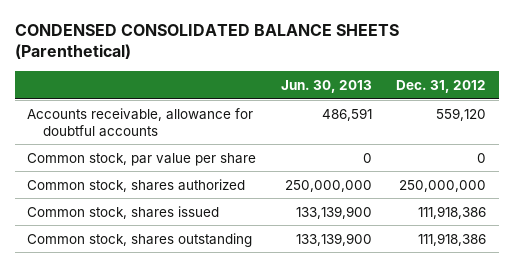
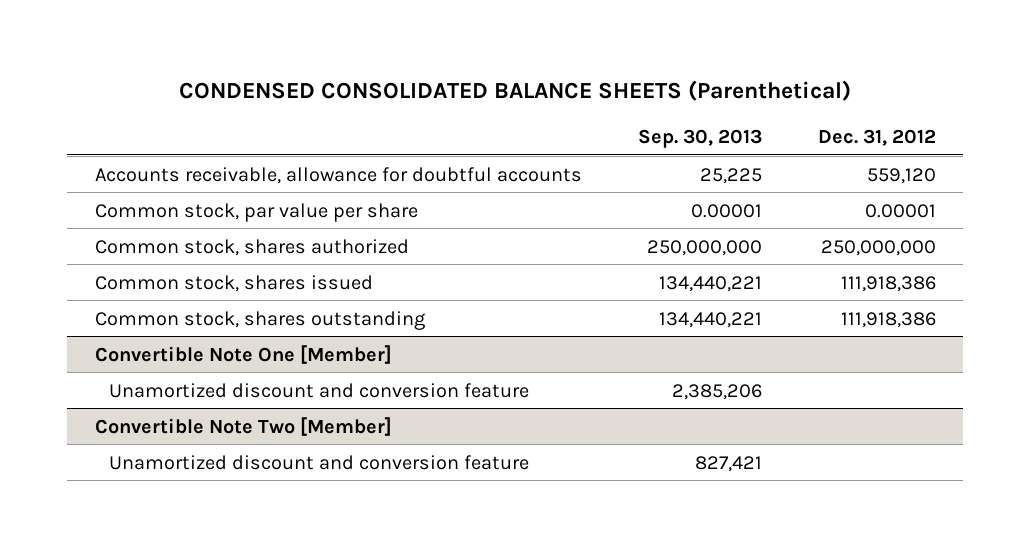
[280,79,372,93] Jun. 30, 2013 -> none
none -> [637,129,762,149] Sep. 30, 2013
[477,152,487,163] 0 -> [864,203,936,218] 0.00001
none -> [95,344,393,364] Convertible Note One [Member]
none -> [109,382,530,398] Unamortized discount and conversion feature
none -> [95,416,393,436] Convertible Note Two [Member]
none -> [109,454,530,470] Unamortized discount and conversion feature

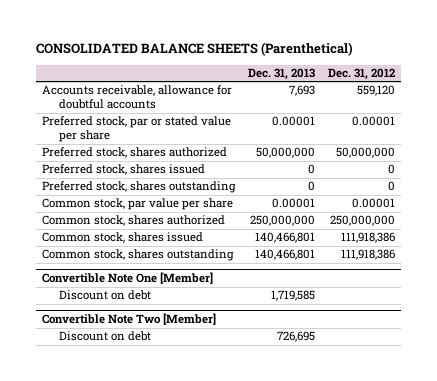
[179,80,852,102] CONDENSED CONSOLIDATED BALANCE SHEETS (Parenthetical) -> [35,42,353,57] CONSOLIDATED BALANCE SHEETS (Parenthetical)
[637,129,762,149] Sep. 30, 2013 -> none
none -> [247,68,315,81] Dec. 31, 2013
none -> [42,116,232,143] Preferred stock, par or stated value per share
none -> [42,147,228,159] Preferred stock, shares authorized
none -> [42,164,206,176] Preferred stock, shares issued
none -> [42,181,237,194] Preferred stock, shares outstanding
[109,382,530,398] Unamortized discount and conversion feature -> none
none -> [58,290,151,301] Discount on debt
[109,454,530,470] Unamortized discount and conversion feature -> none
none -> [58,331,151,342] Discount on debt

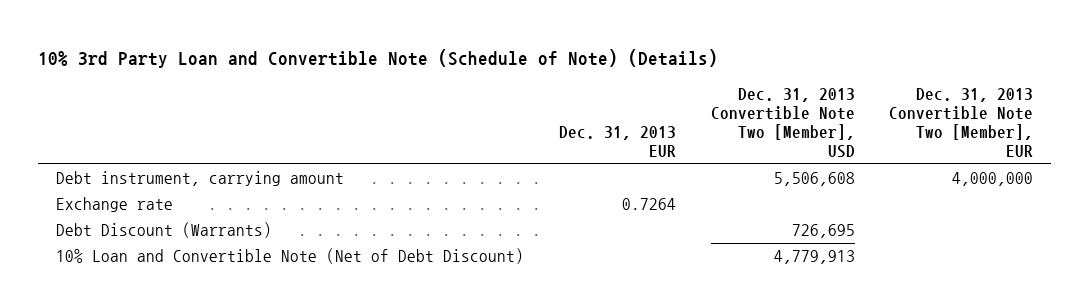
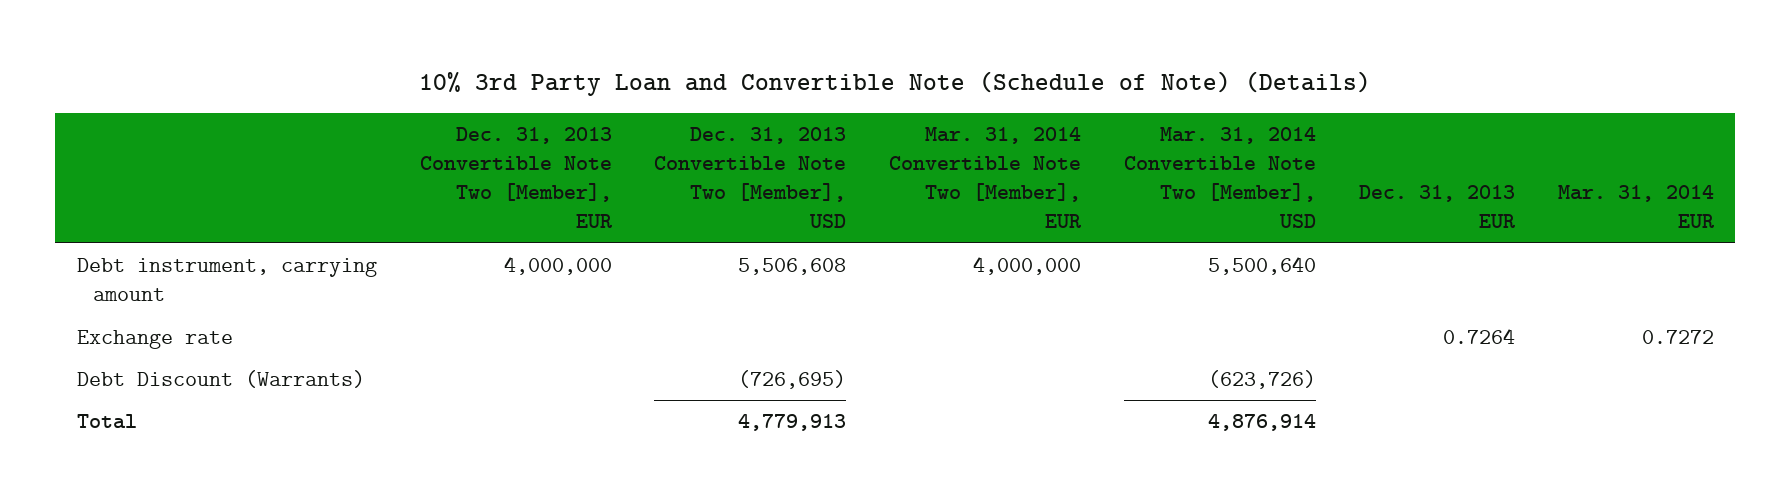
none -> [889,126,1082,229] Mar. 31, 2014 Convertible Note Two [Member], EUR
none -> [1124,126,1317,229] Mar. 31, 2014 Convertible Note Two [Member], USD
none -> [1557,185,1714,229] Mar. 31, 2014 EUR
[791,224,855,239] 726,695 -> [738,370,847,390] (726,695)
[55,248,524,265] 10% Loan and Convertible Note (Net of Debt Discount) -> [76,414,137,430] Total

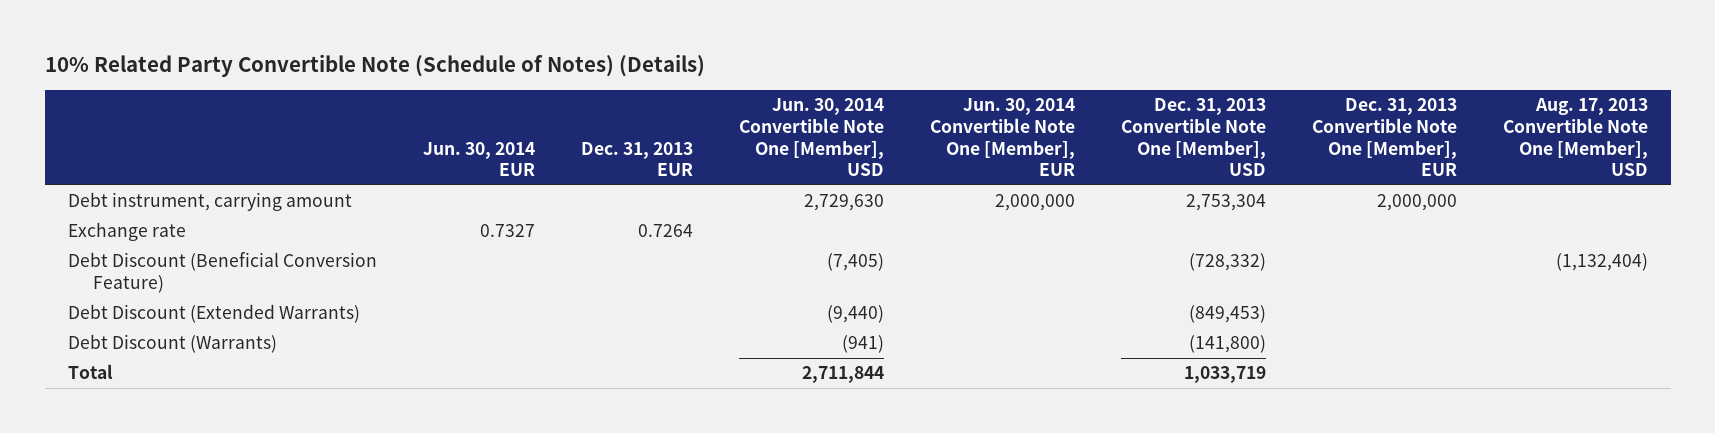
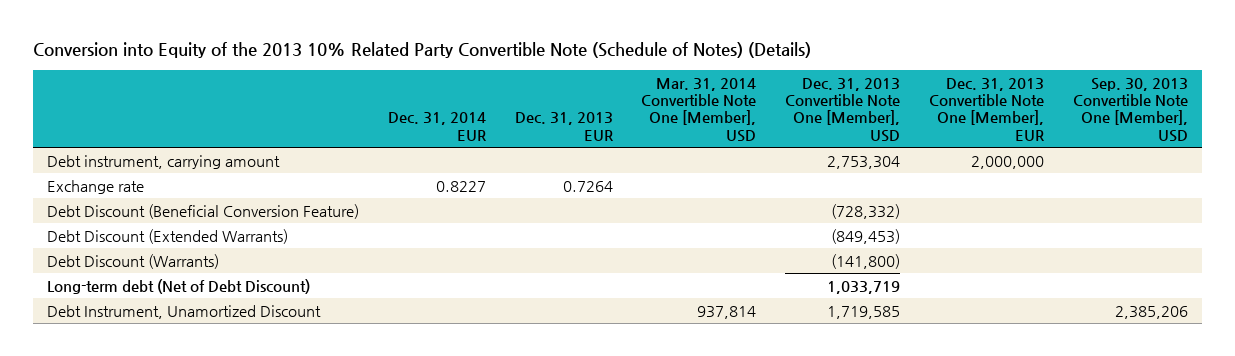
[44,54,705,78] 10% Related Party Convertible Note (Schedule of Notes) (Details) -> [32,42,811,59] Conversion into Equity of the 2013 10% Related Party Convertible Note (Schedule of Notes) (Details)
[422,141,535,177] Jun. 30, 2014 EUR -> none
[738,98,884,177] Jun. 30, 2014 Convertible Note One [Member], USD -> none
[929,98,1075,177] Jun. 30, 2014 Convertible Note One [Member], EUR -> none
[1502,98,1648,177] Aug. 17, 2013 Convertible Note One [Member], USD -> none
none -> [387,112,487,141] Dec. 31, 2014 EUR
none -> [641,77,757,142] Mar. 31, 2014 Convertible Note One [Member], USD
none -> [1072,77,1188,142] Sep. 30, 2013 Convertible Note One [Member], USD
[67,364,113,380] Total -> [46,278,310,294] Long-term debt (Net of Debt Discount)
none -> [46,304,321,319] Debt Instrument, Unamortized Discount

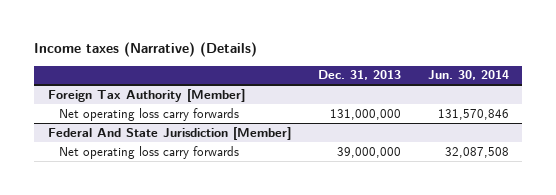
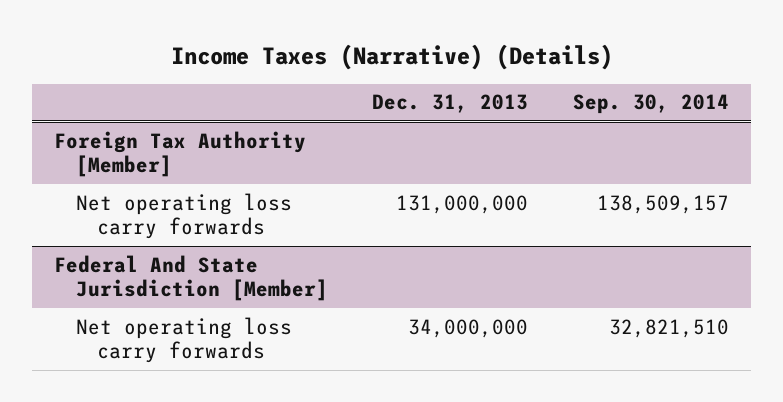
[33,42,257,58] Income taxes (Narrative) (Details) -> [170,43,613,70] Income Taxes (Narrative) (Details)
[427,70,509,81] Jun. 30, 2014 -> none
none -> [572,94,729,115] Sep. 30, 2014
[336,146,401,158] 39,000,000 -> [408,318,529,338] 34,000,000

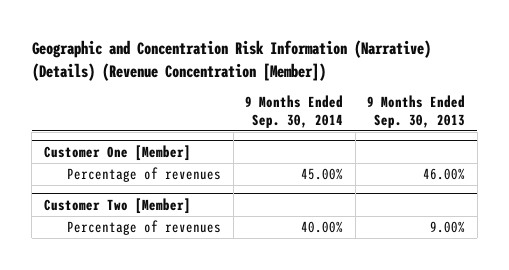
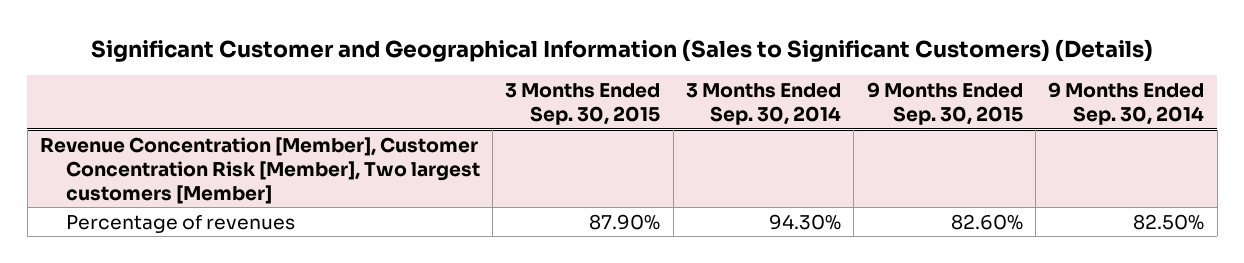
[31,40,431,81] Geographic and Concentration Risk Information (Narrative) (Details) (Revenue Concentration [Member]) -> [91,38,1154,62] Significant Customer and Geographical Information (Sales to Significant Customers) (Details)
[367,94,466,128] 9 Months Ended Sep. 30, 2013 -> none
none -> [505,83,661,126] 3 Months Ended Sep. 30, 2015
none -> [686,83,842,126] 3 Months Ended Sep. 30, 2014
none -> [866,82,1023,126] 9 Months Ended Sep. 30, 2015
[43,144,191,161] Customer One [Member] -> none
[43,197,191,214] Customer Two [Member] -> none
[66,219,221,235] Percentage of revenues -> none
none -> [39,136,480,204] Revenue Concentration [Member], Customer Concentration Risk [Member], Two largest customers [Member]
[301,167,344,180] 45.00% -> [1133,213,1205,230] 82.50%

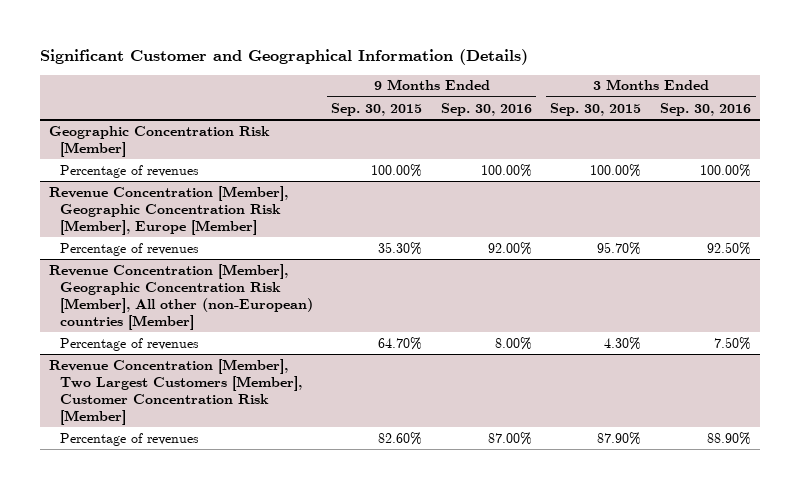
[91,38,1154,62] Significant Customer and Geographical Information (Sales to Significant Customers) (Details) -> [39,48,528,65] Significant Customer and Geographical Information (Details)
[686,83,842,126] 3 Months Ended Sep. 30, 2014 -> none
[1048,82,1205,126] 9 Months Ended Sep. 30, 2014 -> none
none -> [440,102,532,116] Sep. 30, 2016
none -> [659,102,751,116] Sep. 30, 2016
none -> [48,125,270,157] Geographic Concentration Risk [Member]
none -> [59,164,199,178] Percentage of revenues
none -> [48,185,288,235] Revenue Concentration [Member], Geographic Concentration Risk [Member], Europe [Member]
none -> [59,242,199,256] Percentage of revenues
none -> [48,263,313,330] Revenue Concentration [Member], Geographic Concentration Risk [Member], All other (non-European) countries [Member]
none -> [59,337,199,351] Percentage of revenues
[39,136,480,204] Revenue Concentration [Member], Customer Concentration Risk [Member], Two largest customers [Member] -> [48,358,302,425] Revenue Concentration [Member], Two Largest Customers [Member], Customer Concentration Risk [Member]

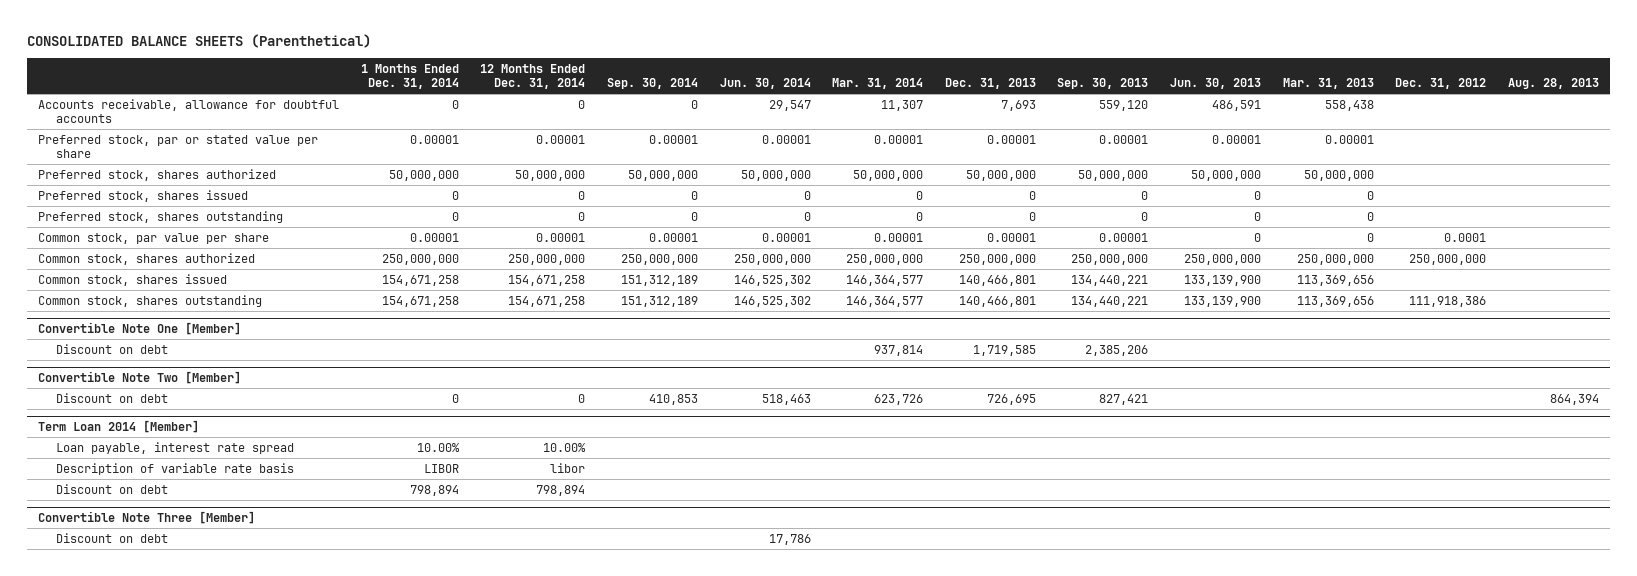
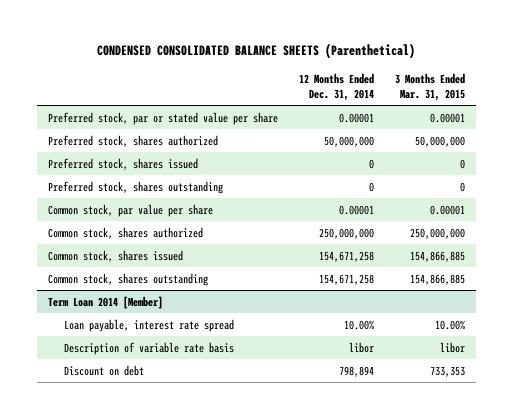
[27,34,372,49] CONSOLIDATED BALANCE SHEETS (Parenthetical) -> [97,43,416,60] CONDENSED CONSOLIDATED BALANCE SHEETS (Parenthetical)
[360,64,459,90] 1 Months Ended Dec. 31, 2014 -> none
[607,78,699,90] Sep. 30, 2014 -> none
[719,78,811,90] Jun. 30, 2014 -> none
[832,78,924,90] Mar. 31, 2014 -> none
[944,78,1036,90] Dec. 31, 2013 -> none
[1057,78,1149,90] Sep. 30, 2013 -> none
[1170,78,1262,90] Jun. 30, 2013 -> none
[1282,78,1374,90] Mar. 31, 2013 -> none
[1395,78,1487,90] Dec. 31, 2012 -> none
[1507,78,1599,90] Aug. 28, 2013 -> none
none -> [394,72,465,101] 3 Months Ended Mar. 31, 2015
[38,98,340,123] Accounts receivable, allowance for doubtful accounts -> none
[38,321,242,335] Convertible Note One [Member] -> none
[55,343,168,354] Discount on debt -> none
[38,370,242,384] Convertible Note Two [Member] -> none
[55,392,168,403] Discount on debt -> none
[38,510,256,524] Convertible Note Three [Member] -> none
[55,532,168,543] Discount on debt -> none

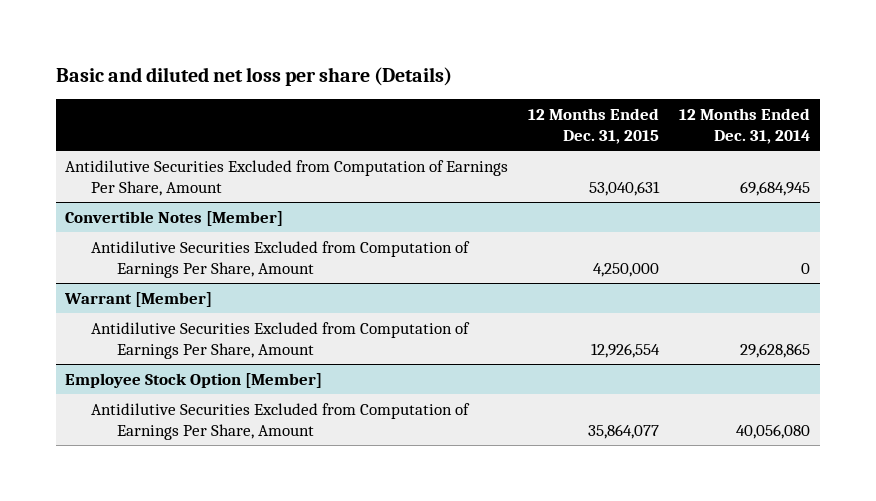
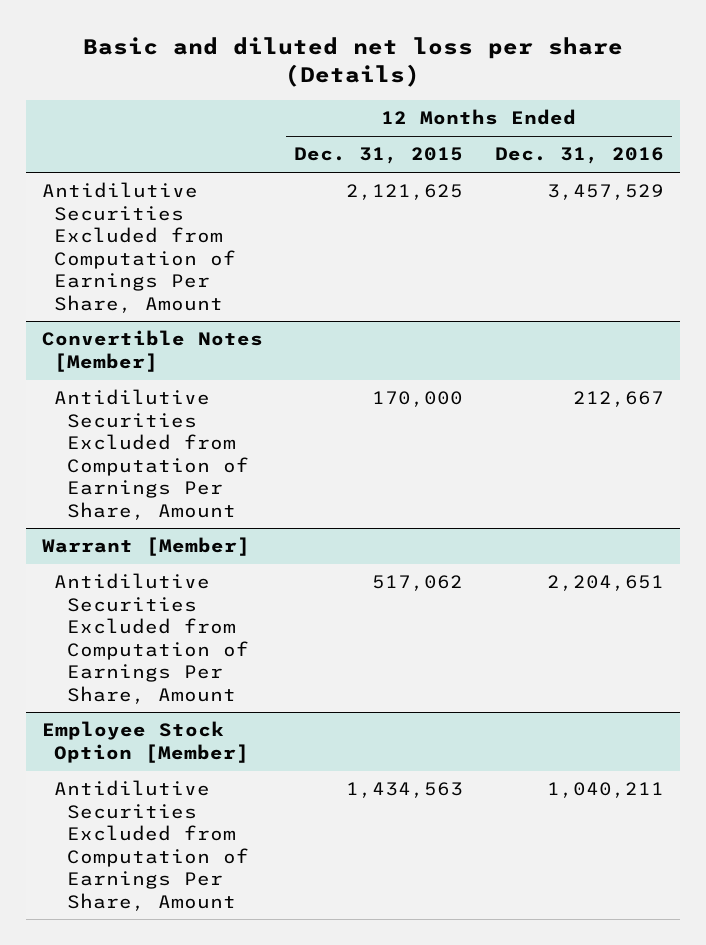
[679,108,811,145] 12 Months Ended Dec. 31, 2014 -> none
none -> [495,147,665,165] Dec. 31, 2016
[589,180,661,196] 53,040,631 -> [346,184,464,201] 2,121,625
[593,262,660,277] 4,250,000 -> [372,391,464,408] 170,000
[591,342,661,358] 12,926,554 -> [372,575,464,592] 517,062
[588,423,660,439] 35,864,077 -> [346,782,464,799] 1,434,563

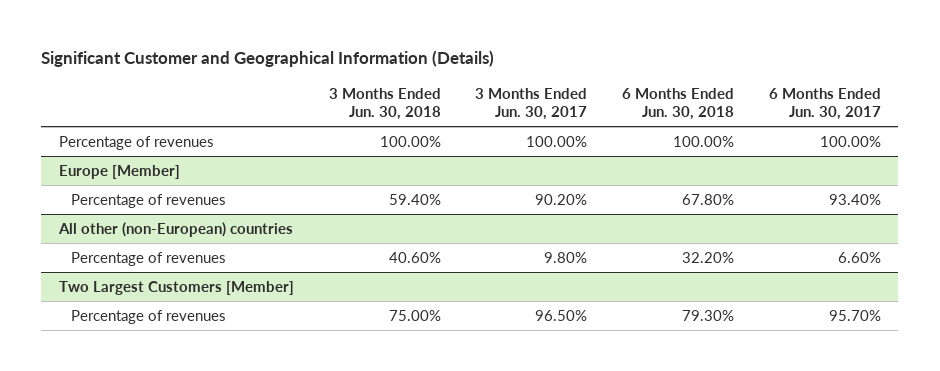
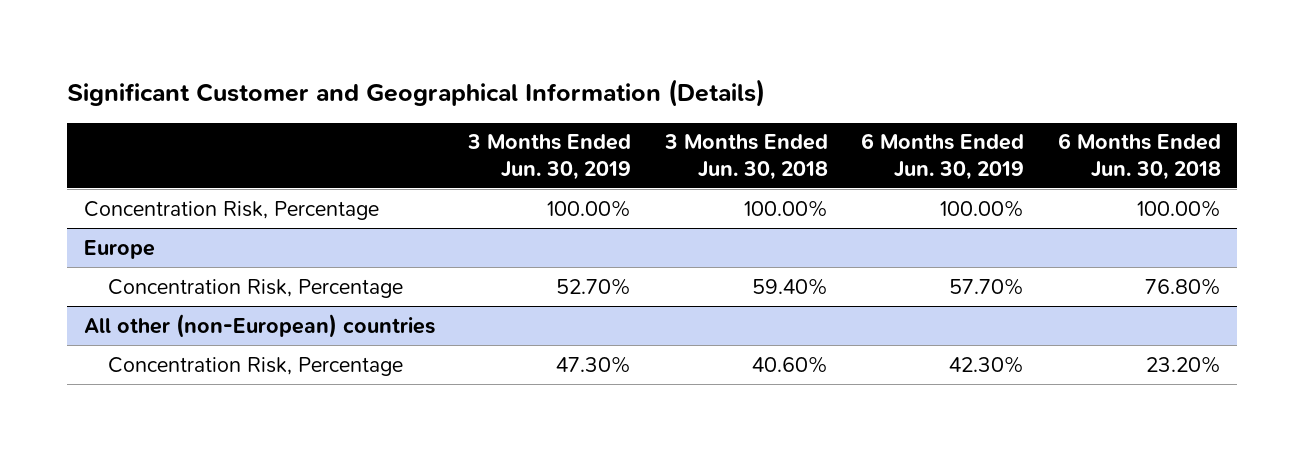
[475,88,588,120] 3 Months Ended Jun. 30, 2017 -> none
[769,88,882,120] 6 Months Ended Jun. 30, 2017 -> none
none -> [467,134,632,180] 3 Months Ended Jun. 30, 2019
none -> [861,133,1025,180] 6 Months Ended Jun. 30, 2019
[58,135,214,150] Percentage of revenues -> [83,200,379,220] Concentration Risk, Percentage
[58,164,180,179] Europe [Member] -> [83,239,155,259] Europe
[70,193,226,208] Percentage of revenues -> [108,278,404,298] Concentration Risk, Percentage
[682,193,735,205] 67.80% -> [1144,277,1221,295] 76.80%
[58,280,294,295] Two Largest Customers [Member] -> none
[70,309,226,324] Percentage of revenues -> none
[70,251,226,266] Percentage of revenues -> [108,356,404,376] Concentration Risk, Percentage
[682,251,735,263] 32.20% -> [1145,355,1221,373] 23.20%

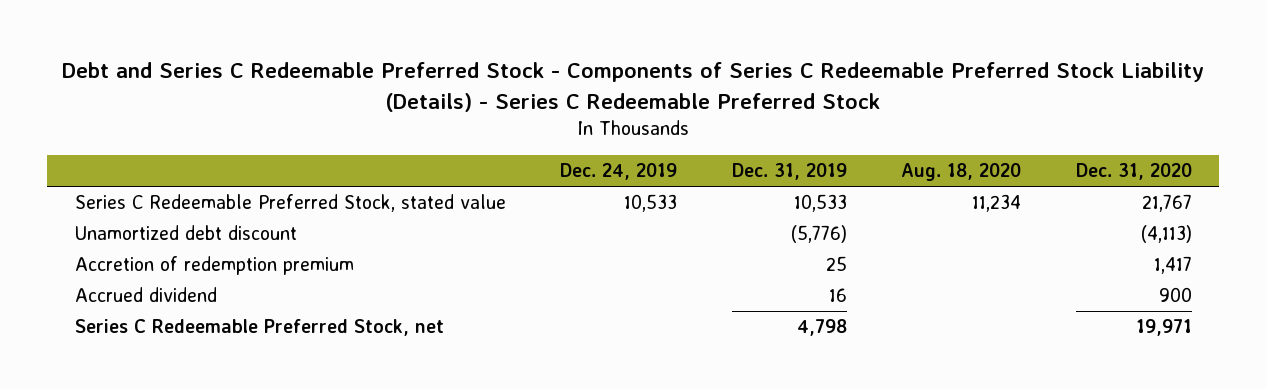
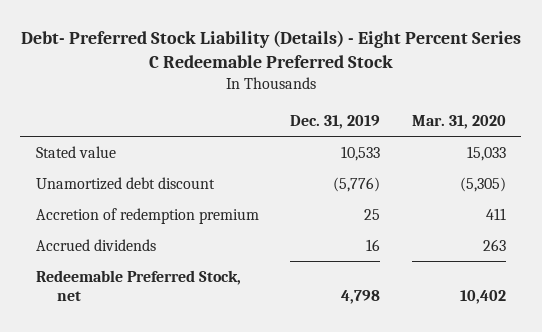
[62,62,1205,112] Debt and Series C Redeemable Preferred Stock - Components of Series C Redeemable Preferred Stock Liability (Details) - Series C Redeemable Preferred Stock -> [20,30,521,69] Debt- Preferred Stock Liability (Details) - Eight Percent Series C Redeemable Preferred Stock
[560,163,678,181] Dec. 24, 2019 -> none
[901,163,1022,182] Aug. 18, 2020 -> none
[1075,163,1192,181] Dec. 31, 2020 -> none
none -> [411,114,506,129] Mar. 31, 2020
[74,194,506,213] Series C Redeemable Preferred Stock, stated value -> [35,145,116,158] Stated value
[74,287,217,303] Accrued dividend -> [35,238,156,251] Accrued dividends
[74,319,444,337] Series C Redeemable Preferred Stock, net -> [35,269,241,302] Redeemable Preferred Stock, net

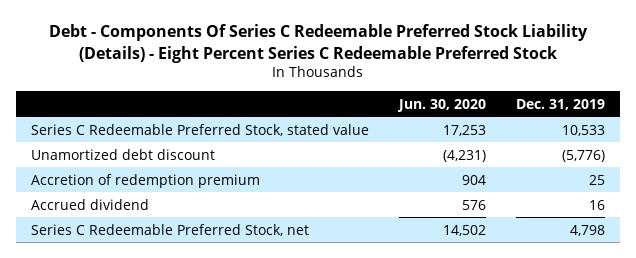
[20,30,521,69] Debt- Preferred Stock Liability (Details) - Eight Percent Series C Redeemable Preferred Stock -> [48,24,588,63] Debt - Components Of Series C Redeemable Preferred Stock Liability (Details) - Eight Percent Series C Redeemable Preferred Stock
[411,114,506,129] Mar. 31, 2020 -> none
none -> [396,98,486,112] Jun. 30, 2020
[35,145,116,158] Stated value -> [31,123,370,136] Series C Redeemable Preferred Stock, stated value
[35,238,156,251] Accrued dividends -> [31,198,150,210] Accrued dividend
[35,269,241,302] Redeemable Preferred Stock, net -> [31,223,310,236] Series C Redeemable Preferred Stock, net

